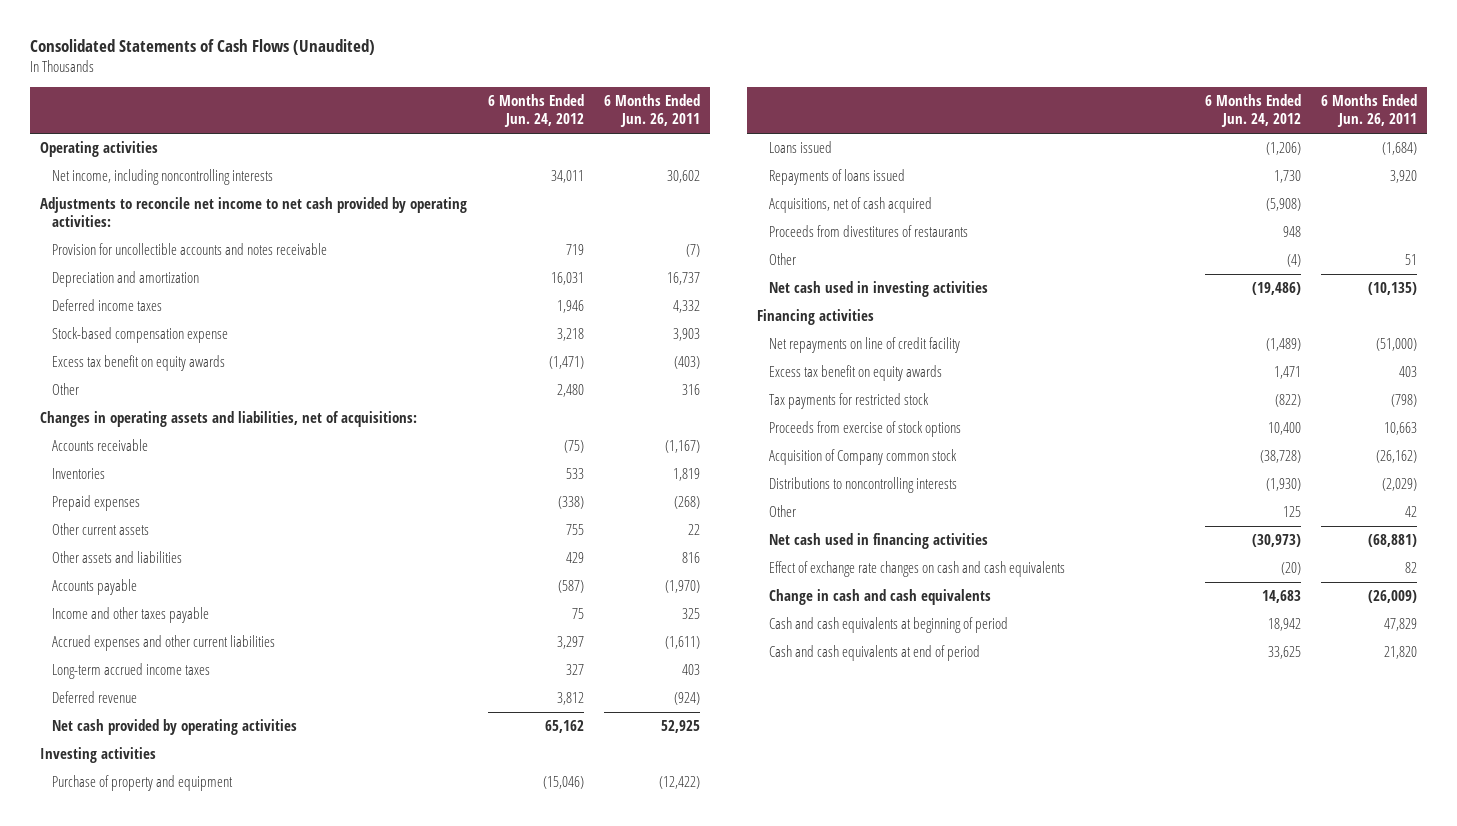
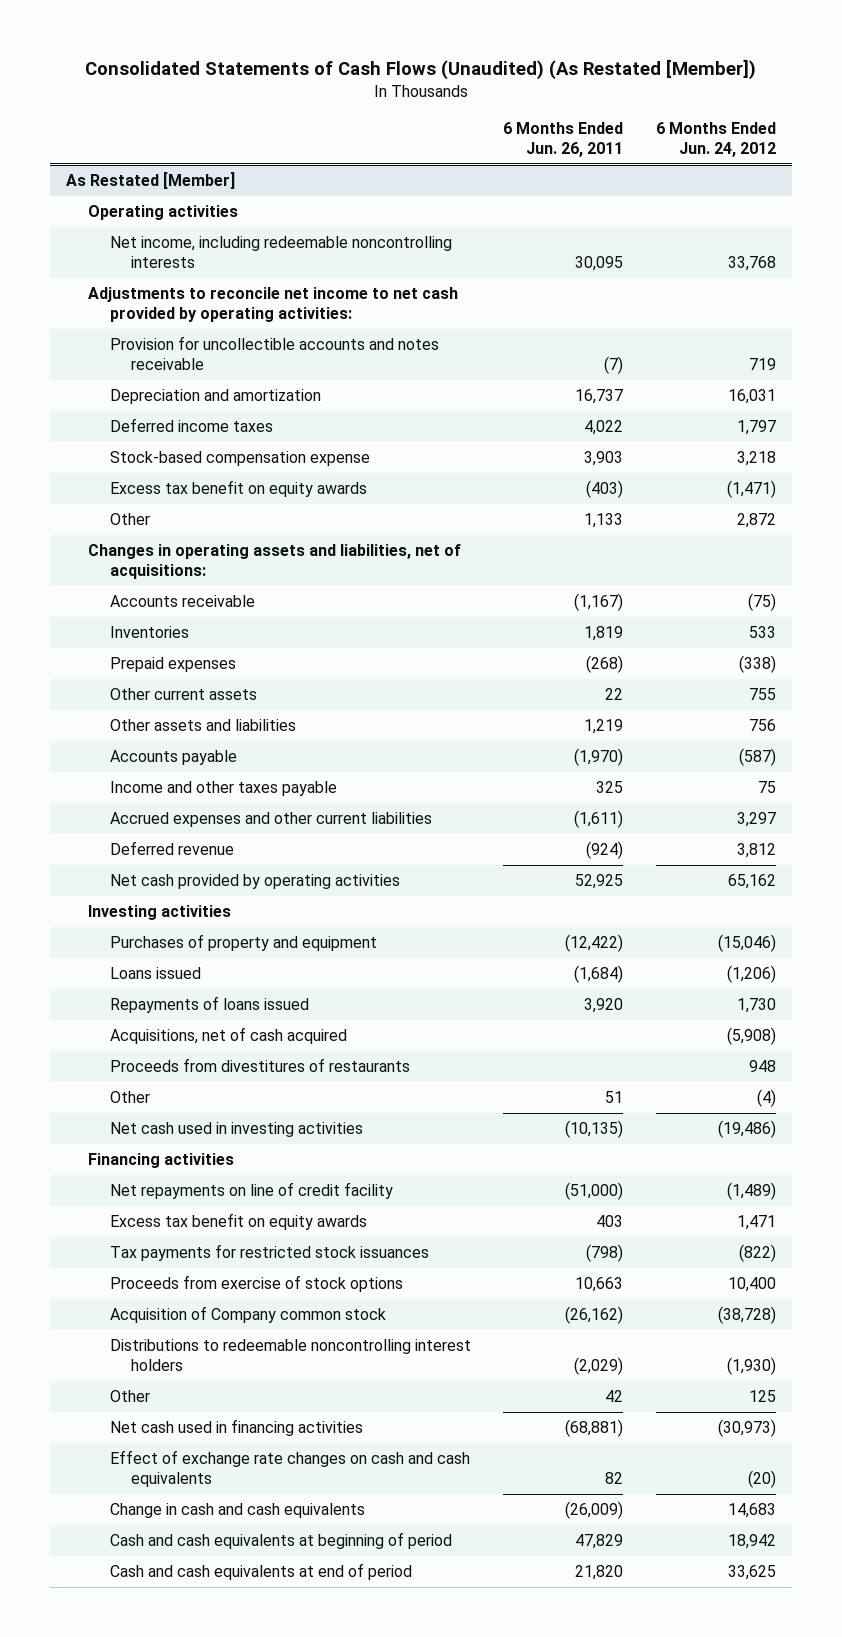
[29,39,375,56] Consolidated Statements of Cash Flows (Unaudited) -> [85,59,757,81] Consolidated Statements of Cash Flows (Unaudited) (As Restated [Member])
none -> [66,172,236,190] As Restated [Member]
[51,169,273,186] Net income, including noncontrolling interests -> [109,236,452,269] Net income, including redeemable noncontrolling interests
[550,170,584,184] 34,011 -> [727,256,776,272] 33,768
[667,170,701,184] 30,602 -> [575,256,624,272] 30,095
[556,300,584,314] 1,946 -> [736,420,776,436] 1,797
[673,300,701,314] 4,332 -> [584,420,624,436] 4,022
[556,384,584,398] 2,480 -> [736,513,776,529] 2,872
[682,384,701,396] 316 -> [584,513,624,529] 1,133
[565,552,584,564] 429 -> [748,719,776,732] 756
[682,552,701,564] 816 -> [584,719,624,735] 1,219
[51,663,210,680] Long-term accrued income taxes -> none
[51,775,233,792] Purchase of property and equipment -> [109,934,377,952] Purchases of property and equipment
[768,393,929,410] Tax payments for restricted stock -> [109,1244,429,1262] Tax payments for restricted stock issuances
[768,477,957,494] Distributions to noncontrolling interests -> [109,1339,471,1372] Distributions to redeemable noncontrolling interest holders

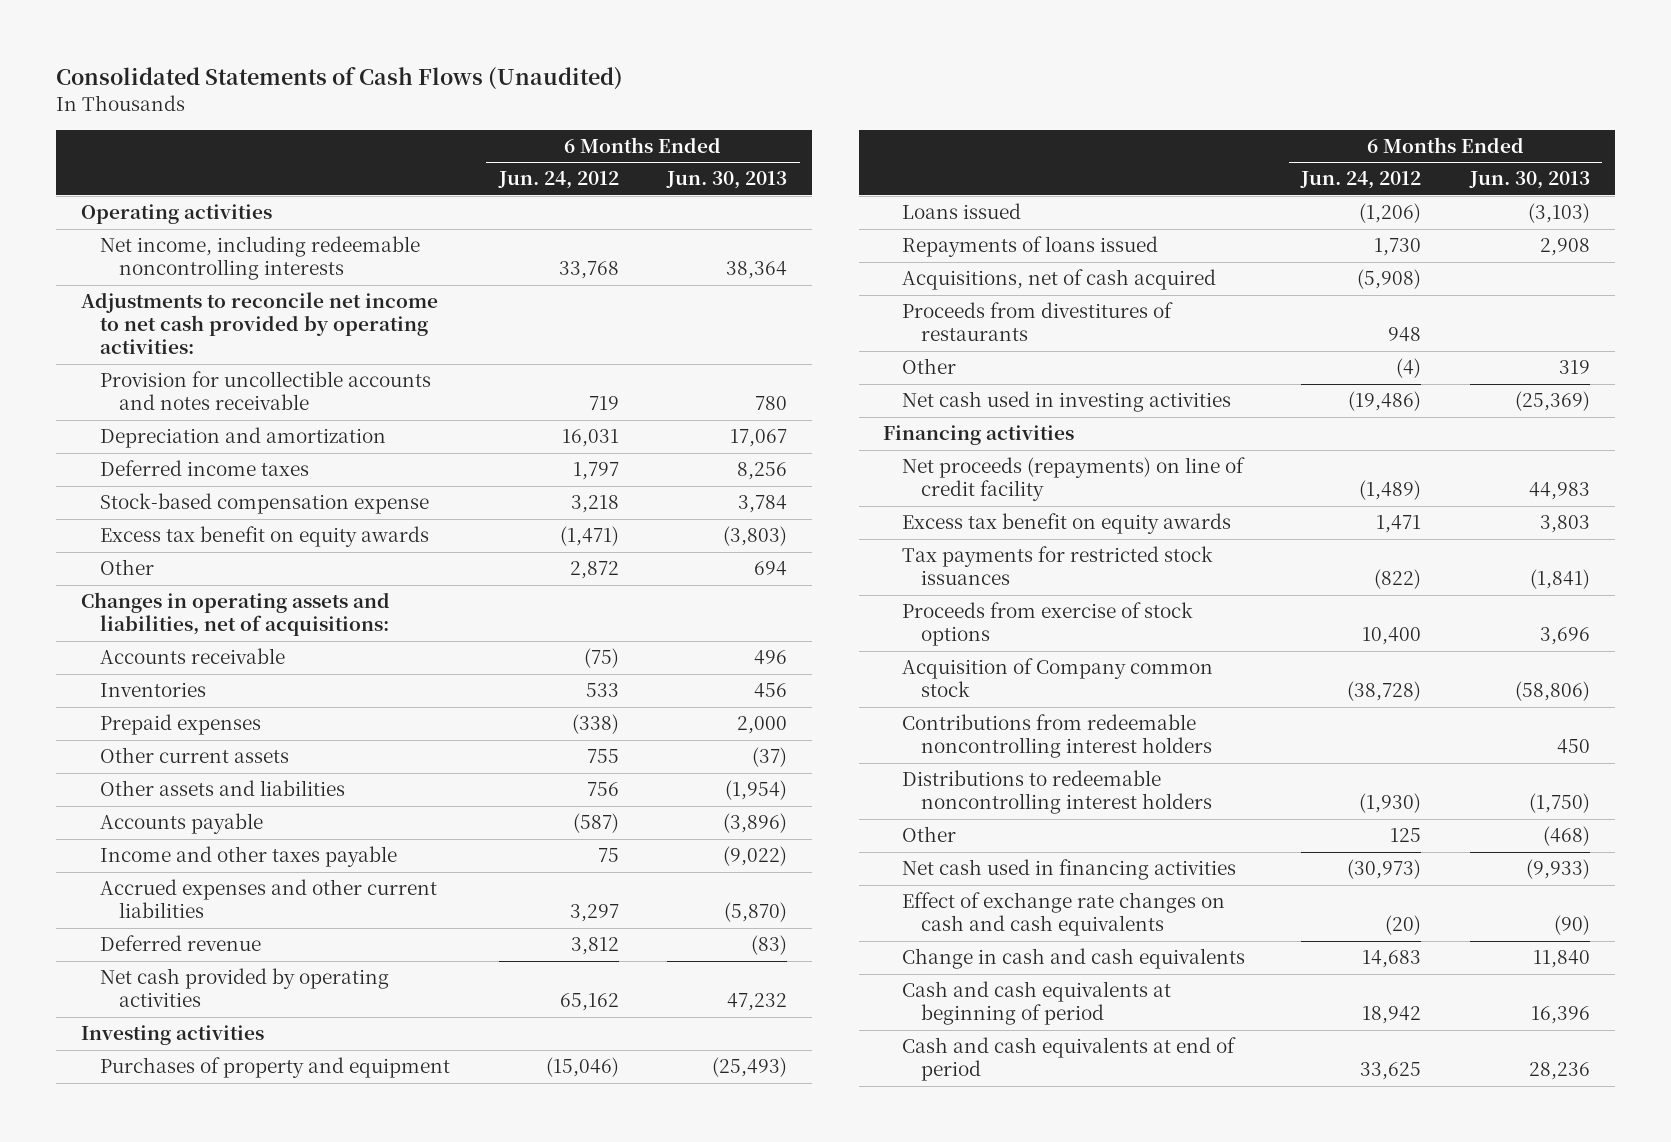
[85,59,757,81] Consolidated Statements of Cash Flows (Unaudited) (As Restated [Member]) -> [56,67,624,91] Consolidated Statements of Cash Flows (Unaudited)
[503,122,624,158] 6 Months Ended Jun. 26, 2011 -> none
none -> [666,171,788,190] Jun. 30, 2013
[66,172,236,190] As Restated [Member] -> none
[109,1182,393,1200] Net repayments on line of credit facility -> [902,457,1246,502] Net proceeds (repayments) on line of credit facility
none -> [902,714,1213,759] Contributions from redeemable noncontrolling interest holders

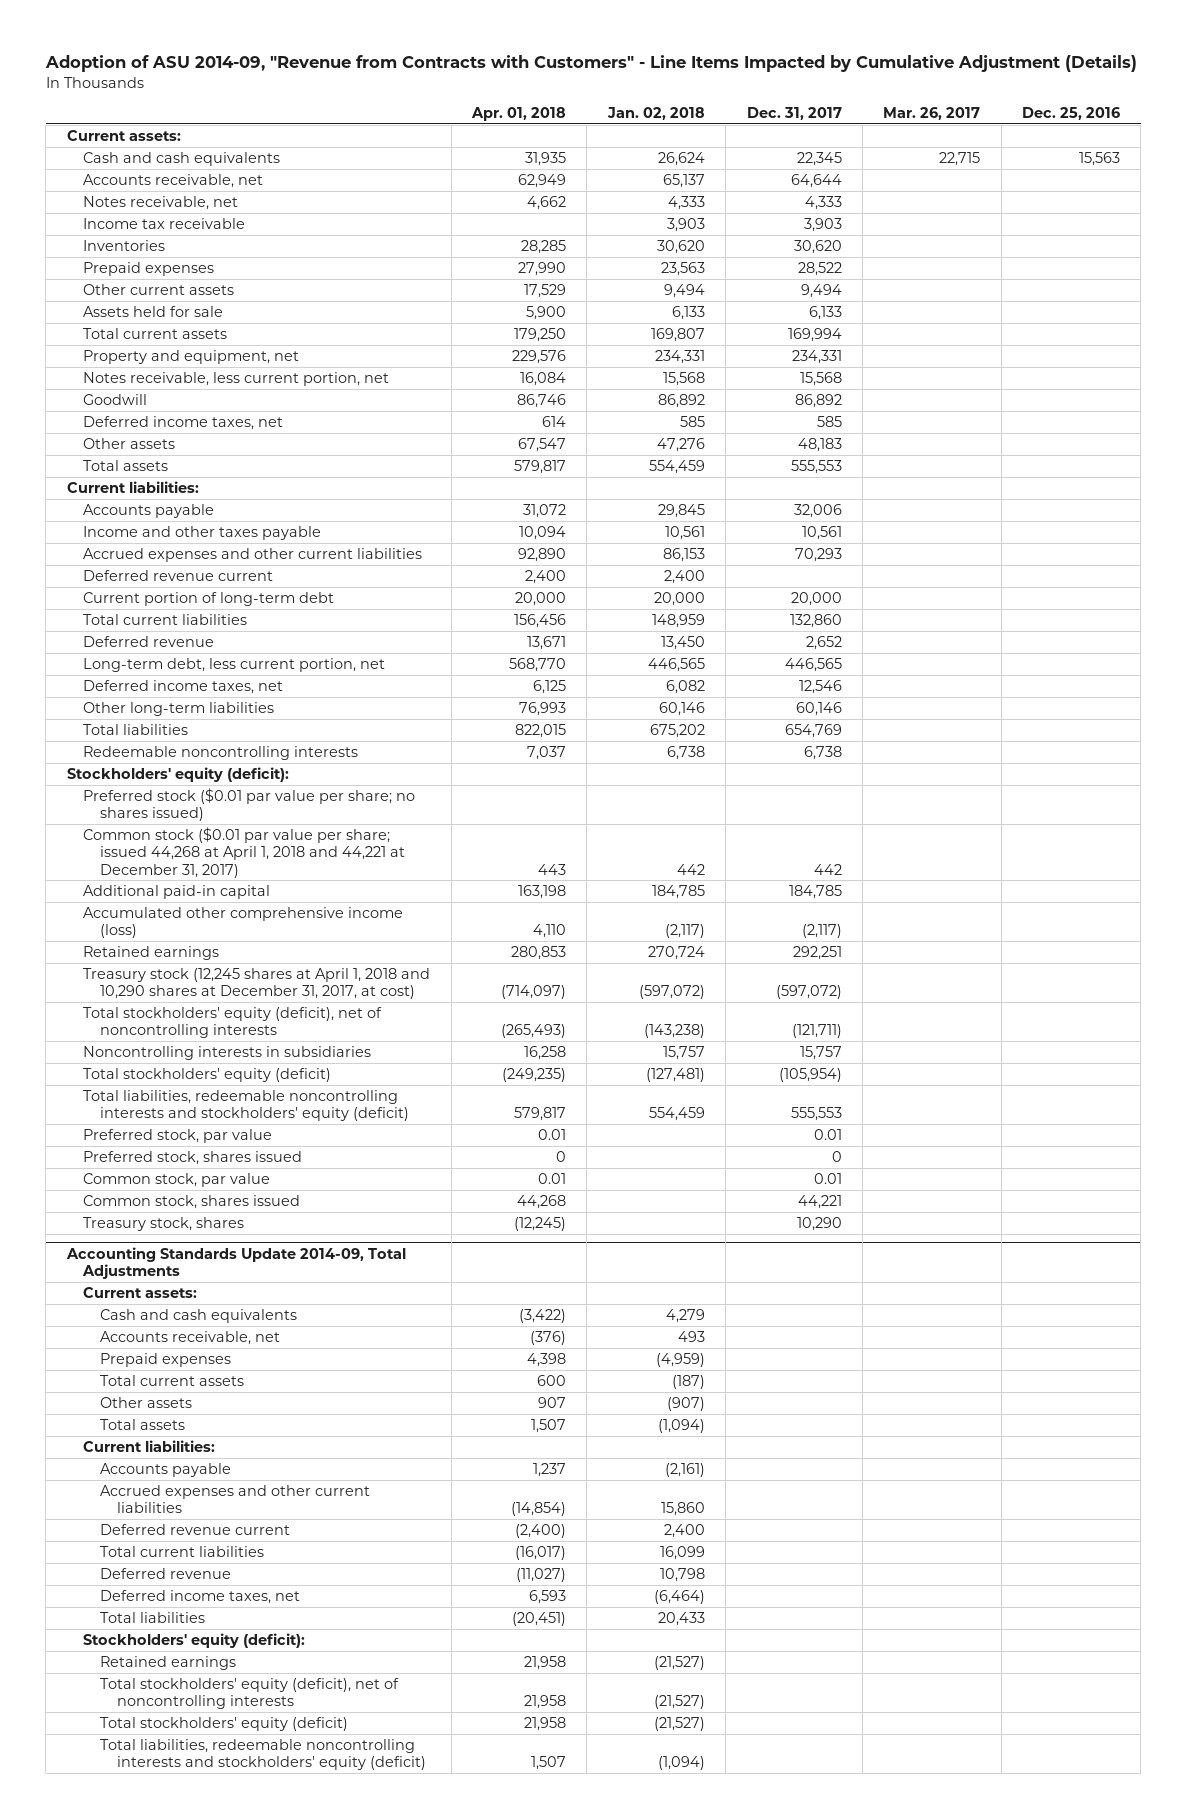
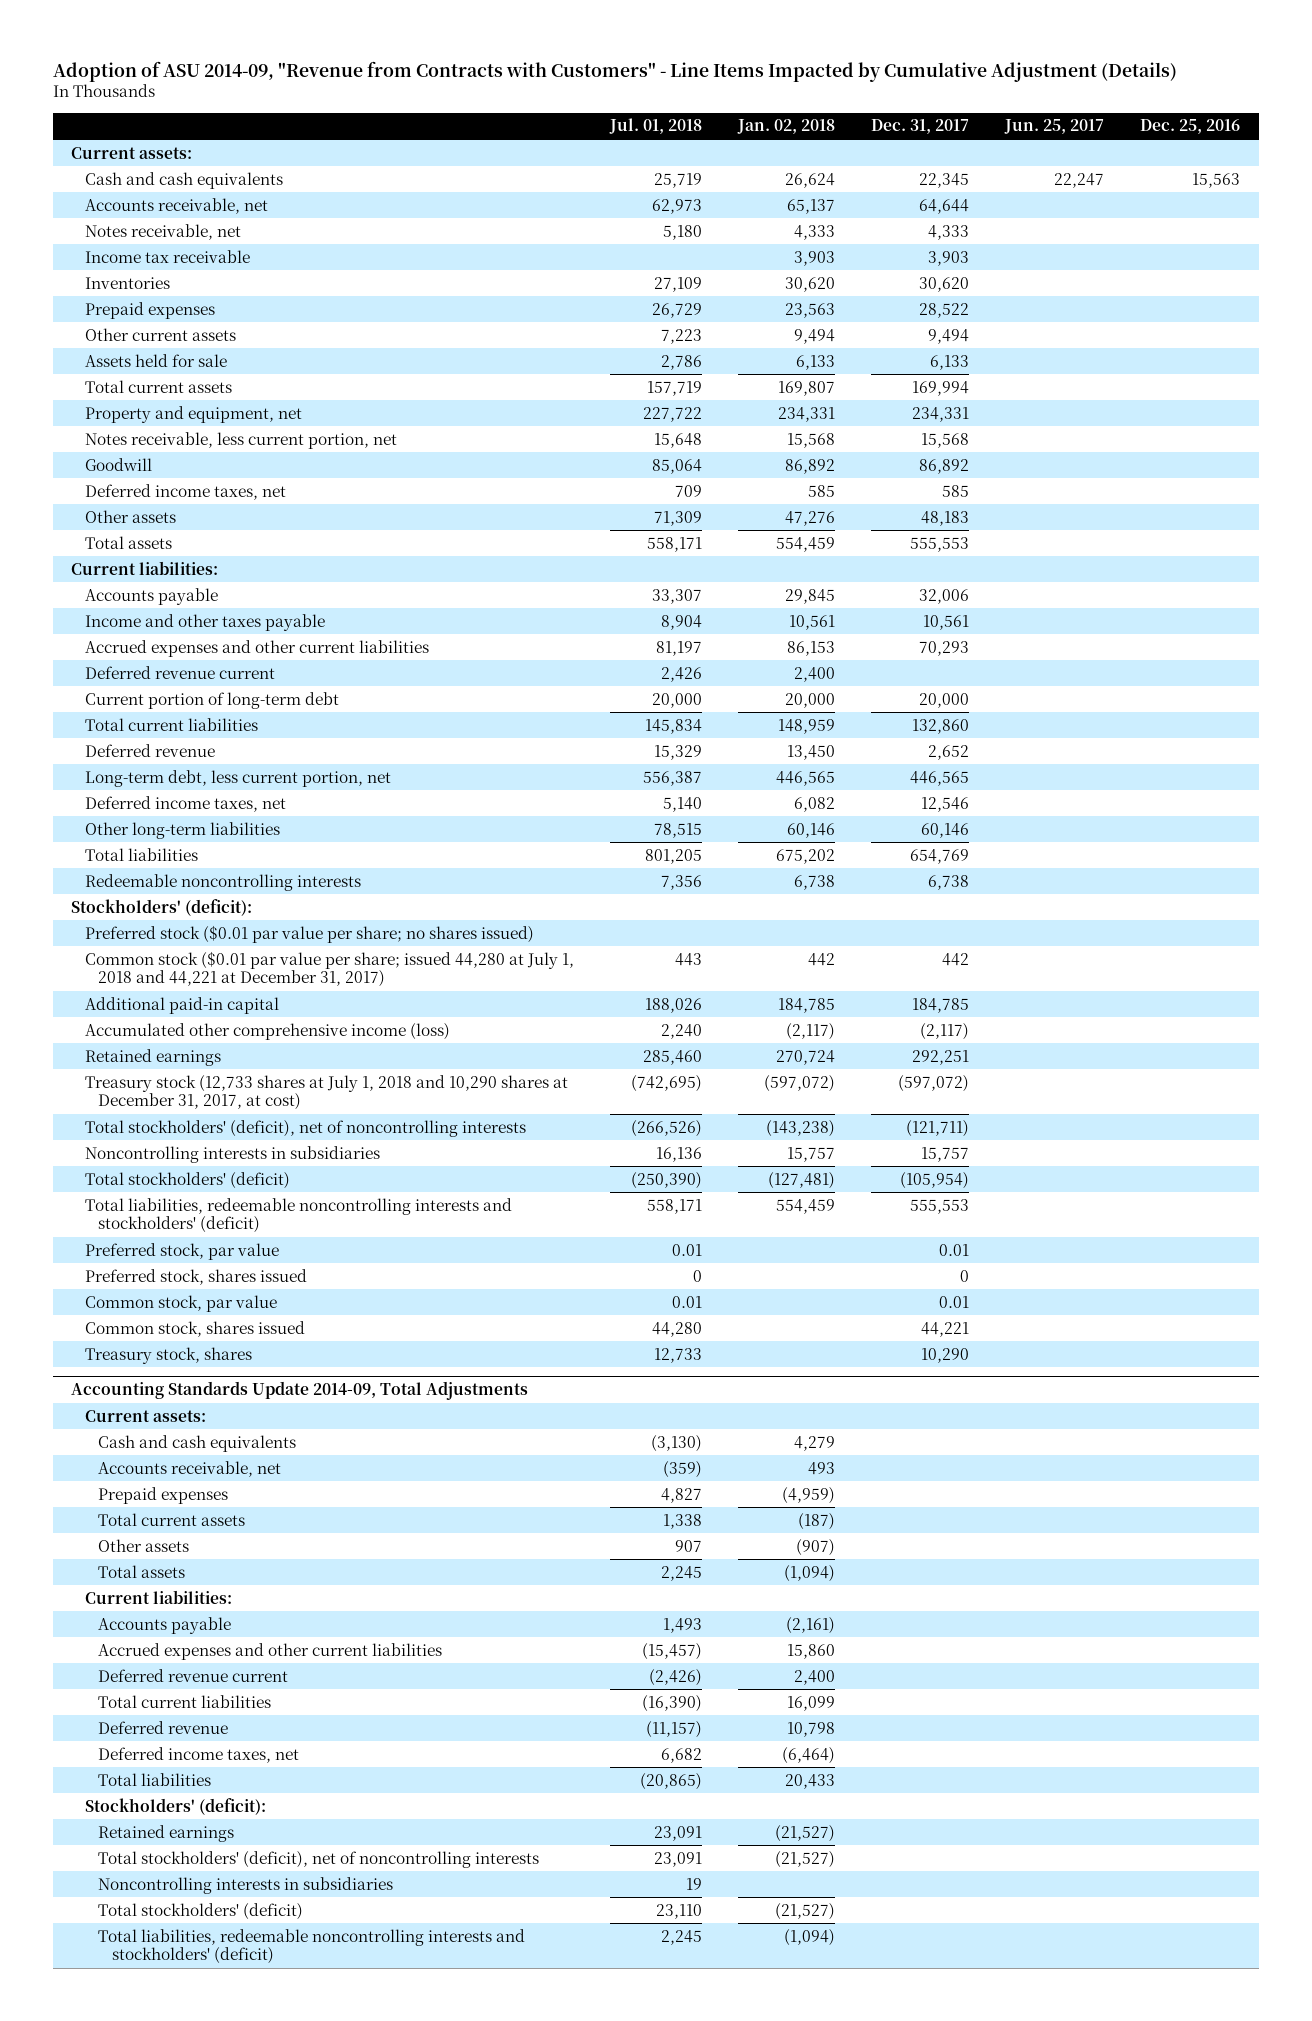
[471,107,567,122] Apr. 01, 2018 -> none
[883,107,981,121] Mar. 26, 2017 -> none
none -> [608,118,702,135] Jul. 01, 2018
none -> [1004,119,1105,135] Jun. 25, 2017
[66,766,289,782] Stockholders' equity (deficit): -> [71,898,253,916] Stockholders' (deficit):
[83,826,406,878] Common stock ($0.01 par value per share; issued 44,268 at April 1, 2018 and 44,221 at December 31, 2017) -> [84,950,574,988] Common stock ($0.01 par value per share; issued 44,280 at July 1, 2018 and 44,221 at December 31, 2017)
[83,967,431,1000] Treasury stock (12,245 shares at April 1, 2018 and 10,290 shares at December 31, 2017, at cost) -> [84,1074,568,1111] Treasury stock (12,733 shares at July 1, 2018 and 10,290 shares at December 31, 2017, at cost)
[83,1006,383,1039] Total stockholders' equity (deficit), net of noncontrolling interests -> [84,1119,526,1137] Total stockholders' (deficit), net of noncontrolling interests
[83,1067,332,1082] Total stockholders' equity (deficit) -> [84,1171,290,1189] Total stockholders' (deficit)
[83,1089,410,1122] Total liabilities, redeemable noncontrolling interests and stockholders' equity (deficit) -> [84,1197,512,1234] Total liabilities, redeemable noncontrolling interests and stockholders' (deficit)
[83,1632,306,1648] Stockholders' equity (deficit): -> [84,1797,266,1815] Stockholders' (deficit):
[100,1677,400,1710] Total stockholders' equity (deficit), net of noncontrolling interests -> [98,1850,540,1868] Total stockholders' (deficit), net of noncontrolling interests
none -> [98,1876,394,1894] Noncontrolling interests in subsidiaries
[100,1716,349,1731] Total stockholders' equity (deficit) -> [98,1902,304,1920] Total stockholders' (deficit)
[100,1738,426,1771] Total liabilities, redeemable noncontrolling interests and stockholders' equity (deficit) -> [98,1928,526,1965] Total liabilities, redeemable noncontrolling interests and stockholders' (deficit)

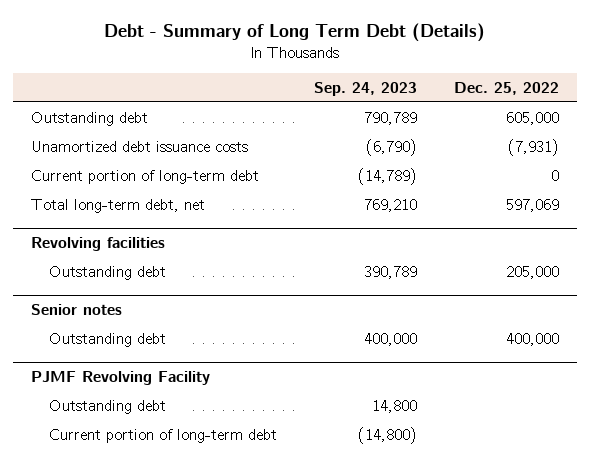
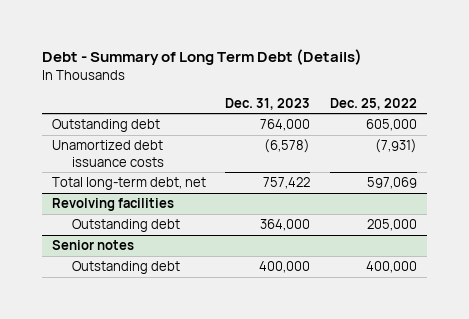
[314,81,418,96] Sep. 24, 2023 -> none
none -> [225,97,311,110] Dec. 31, 2023
[31,169,260,184] Current portion of long-term debt -> none
[31,371,211,386] PJMF Revolving Facility -> none
[49,399,167,414] Outstanding debt -> none
[49,428,278,443] Current portion of long-term debt -> none

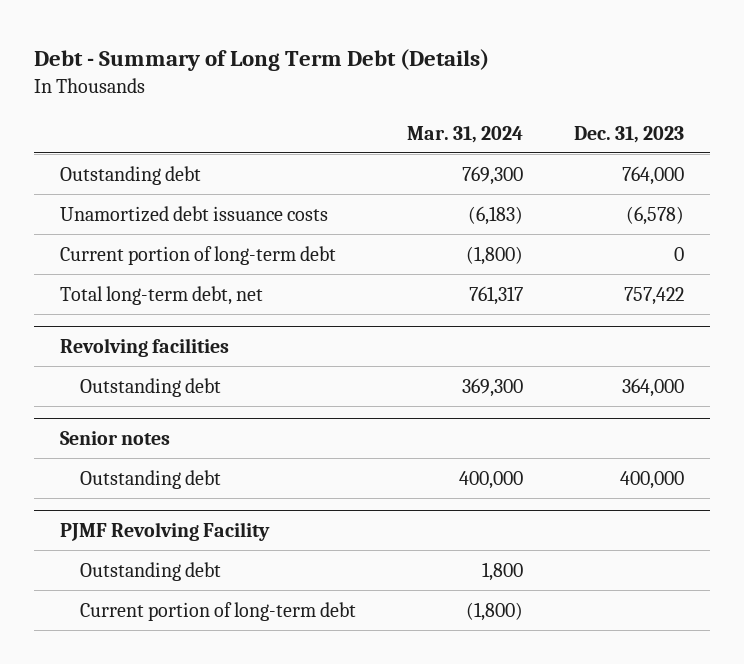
[330,97,418,110] Dec. 25, 2022 -> none
none -> [407,125,524,143] Mar. 31, 2024
none -> [60,245,337,265] Current portion of long-term debt
none -> [60,522,271,542] PJMF Revolving Facility
none -> [80,561,222,581] Outstanding debt
none -> [80,601,357,621] Current portion of long-term debt

